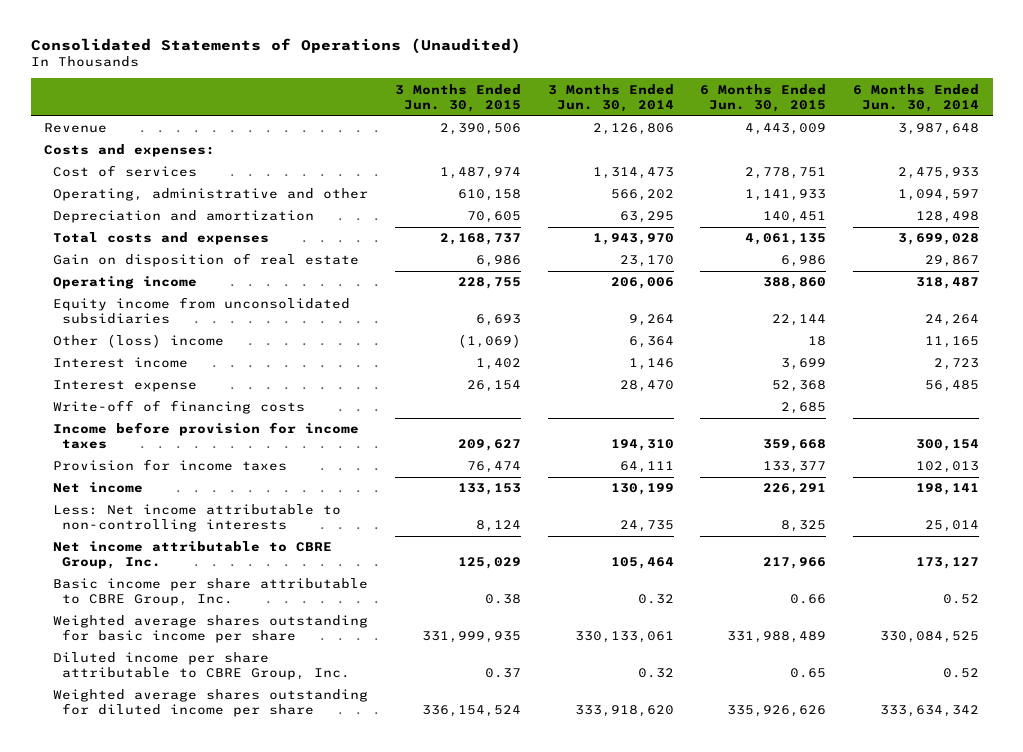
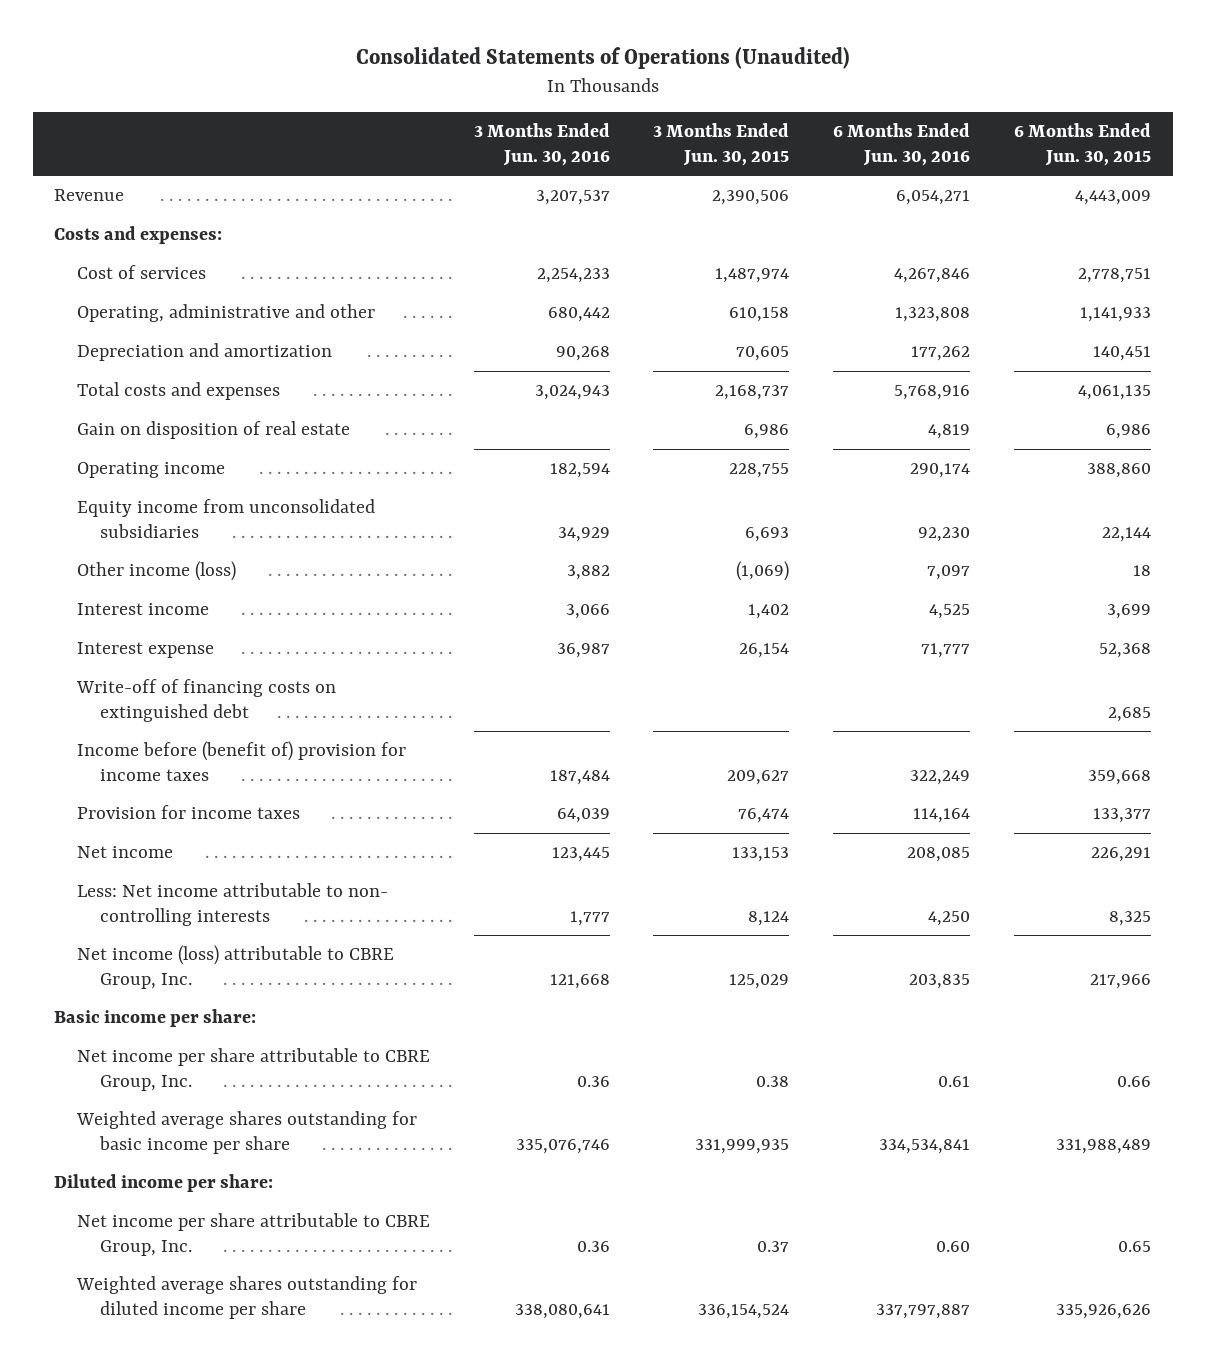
[547,83,674,112] 3 Months Ended Jun. 30, 2014 -> none
[853,83,980,112] 6 Months Ended Jun. 30, 2014 -> none
none -> [473,123,610,166] 3 Months Ended Jun. 30, 2016
none -> [833,123,971,166] 6 Months Ended Jun. 30, 2016
[52,334,224,349] Other (loss) income -> [77,561,237,582] Other income (loss)
[52,400,305,415] Write-off of financing costs -> [76,679,337,722] Write-off of financing costs on extinguished debt
[52,422,359,450] Income before provision for income taxes -> [77,741,407,781] Income before (benefit of) provision for income taxes
[52,504,341,533] Less: Net income attributable to non-controlling interests -> [77,883,389,926] Less: Net income attributable to non- controlling interests
[52,541,332,570] Net income attributable to CBRE Group, Inc. -> [77,945,395,989] Net income (loss) attributable to CBRE Group, Inc.
none -> [54,1009,257,1028] Basic income per share:
[52,578,368,607] Basic income per share attributable to CBRE Group, Inc. -> [77,1048,431,1091] Net income per share attributable to CBRE Group, Inc.
none -> [54,1174,274,1193] Diluted income per share:
[52,652,350,681] Diluted income per share attributable to CBRE Group, Inc. -> [77,1213,431,1256] Net income per share attributable to CBRE Group, Inc.

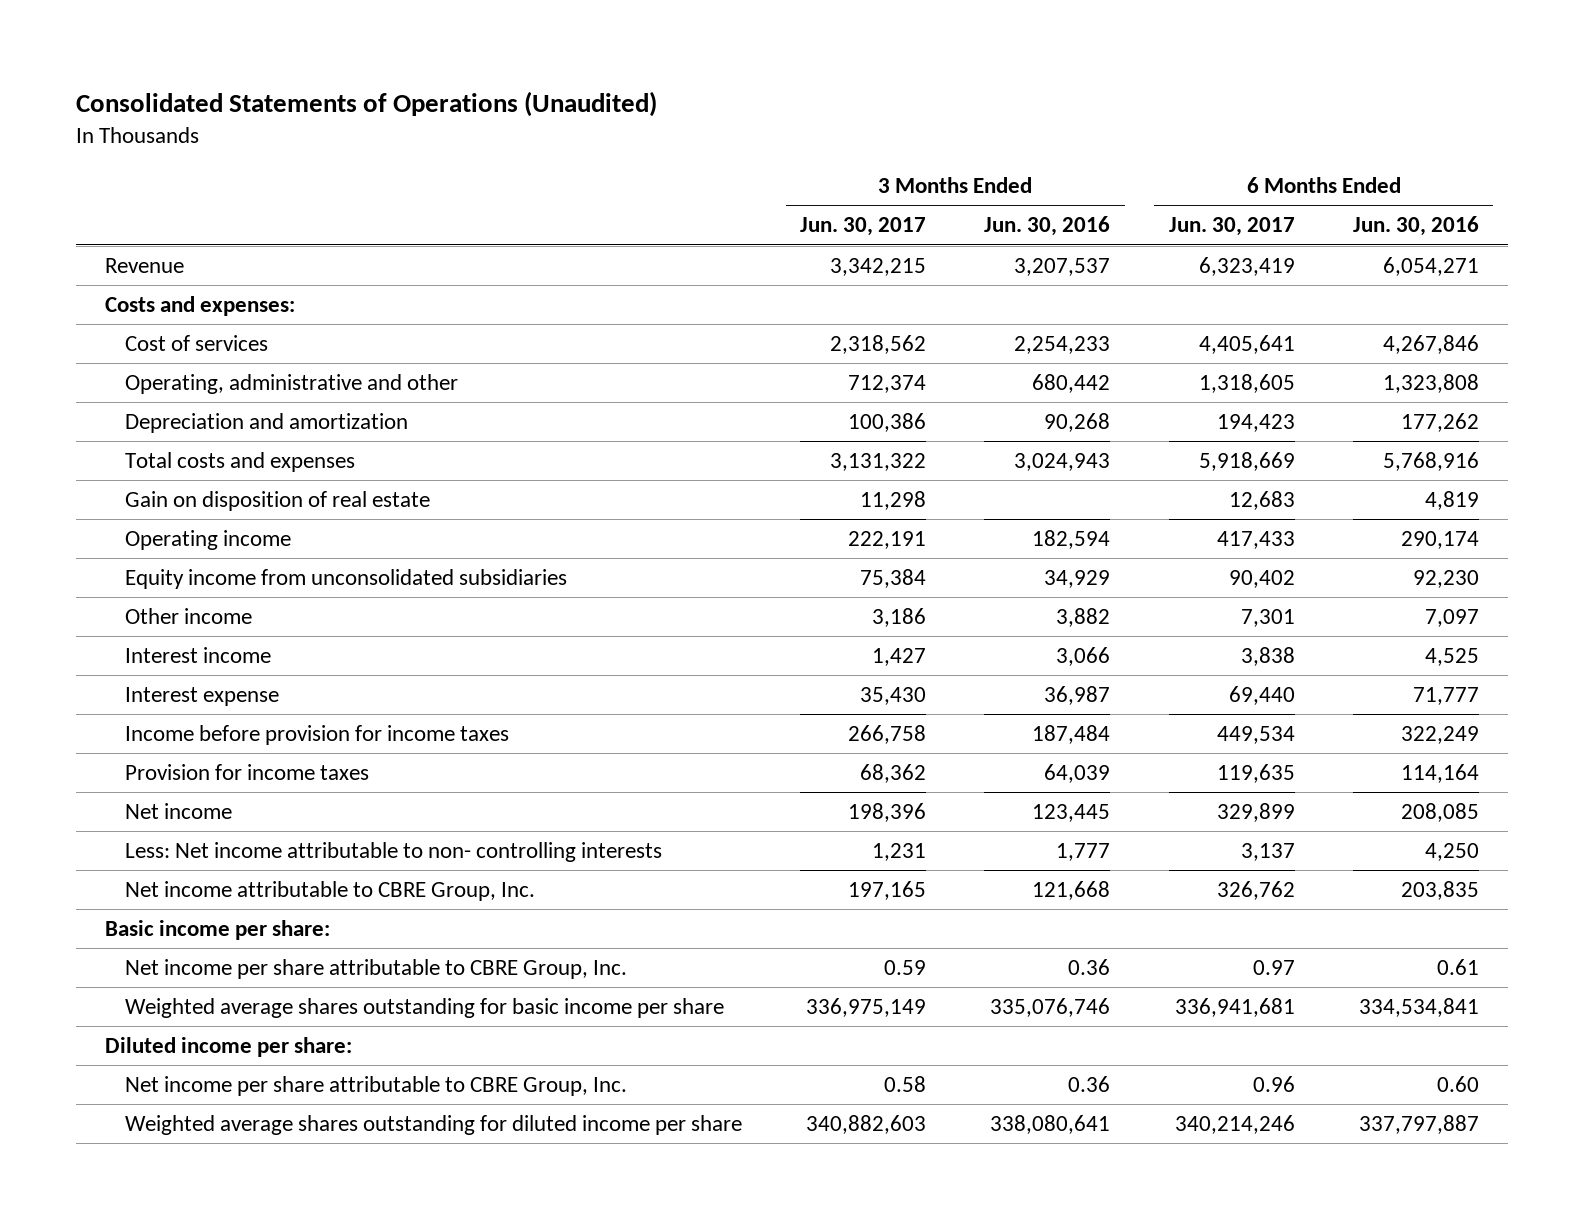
[653,123,790,166] 3 Months Ended Jun. 30, 2015 -> none
[1013,123,1151,166] 6 Months Ended Jun. 30, 2015 -> none
none -> [800,217,927,237] Jun. 30, 2017
none -> [1168,217,1295,237] Jun. 30, 2017
[77,561,237,582] Other income (loss) -> [124,608,252,625] Other income
[76,679,337,722] Write-off of financing costs on extinguished debt -> none
[77,741,407,781] Income before (benefit of) provision for income taxes -> [124,725,509,746] Income before provision for income taxes
[77,945,395,989] Net income (loss) attributable to CBRE Group, Inc. -> [124,881,535,902] Net income attributable to CBRE Group, Inc.

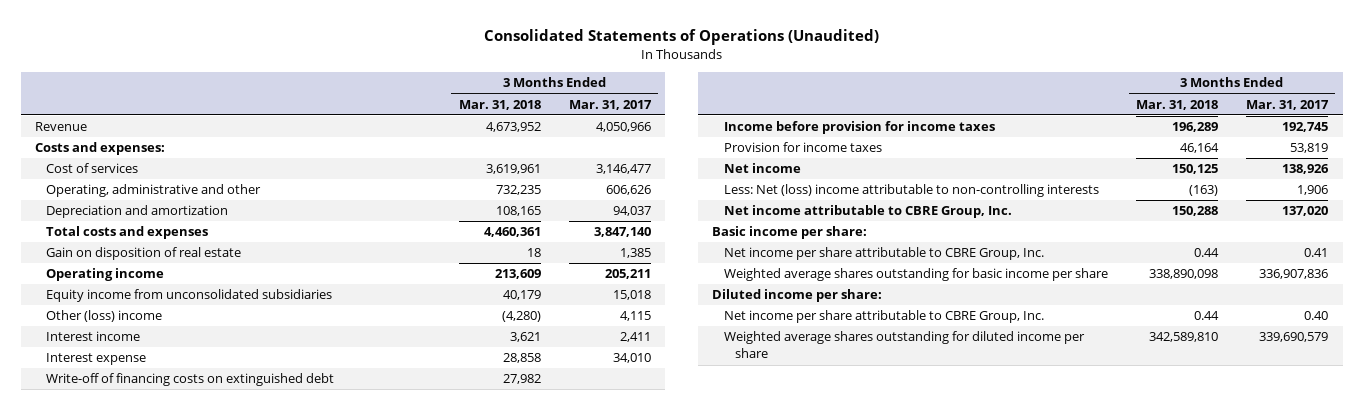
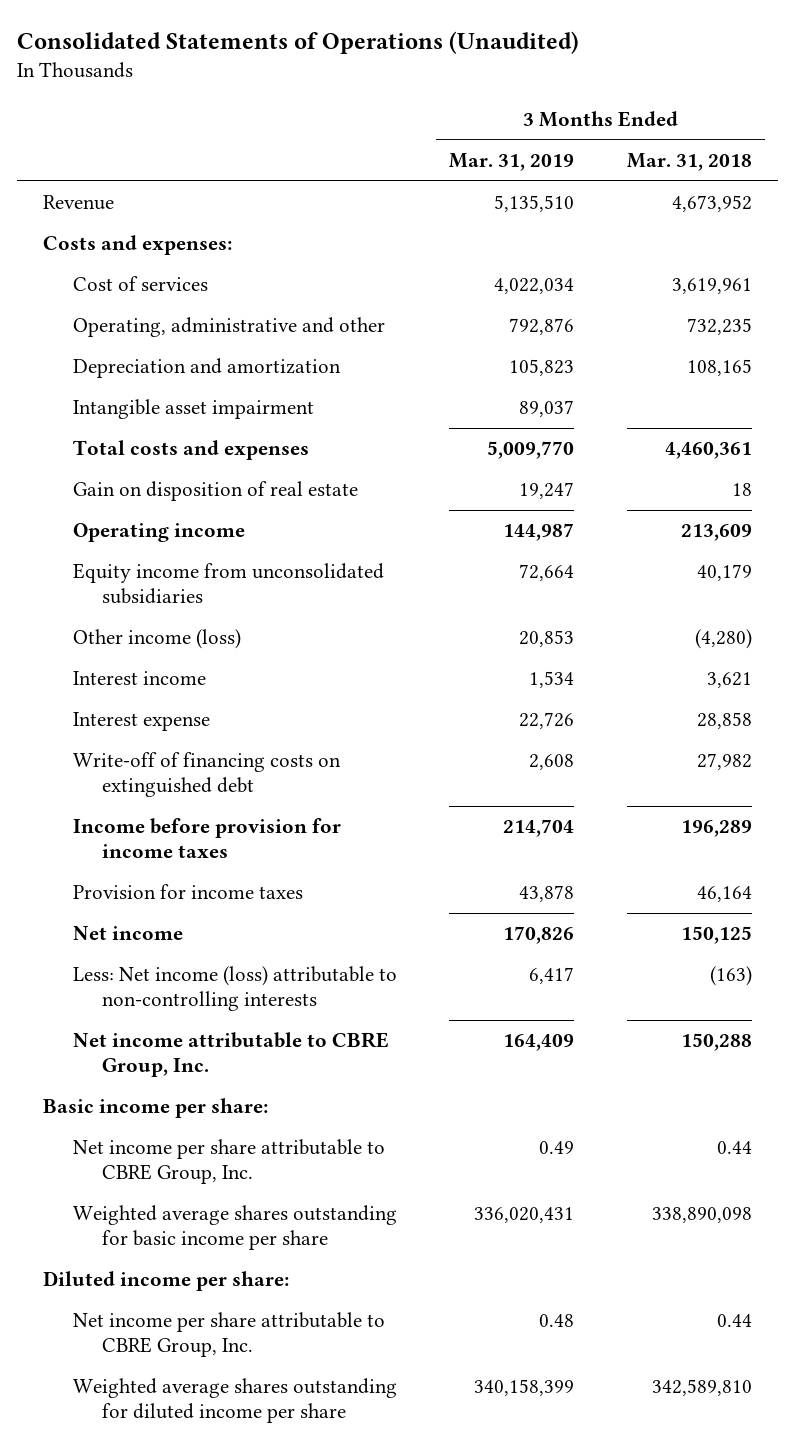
[568,99,652,110] Mar. 31, 2017 -> none
none -> [449,153,575,172] Mar. 31, 2019
none -> [72,399,314,420] Intangible asset impairment
[46,310,163,323] Other (loss) income -> [72,629,241,650] Other income (loss)
[723,184,1099,198] Less: Net (loss) income attributable to non-controlling interests -> [72,966,397,1012] Less: Net income (loss) attributable to non-controlling interests

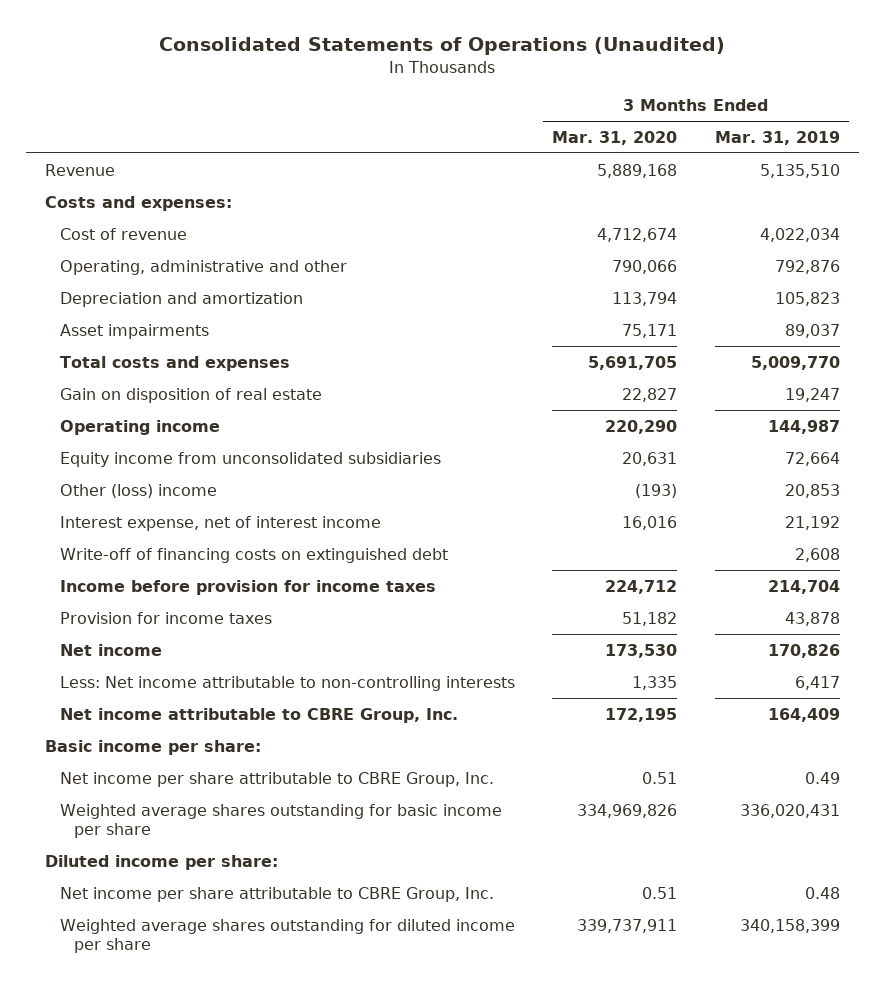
[627,153,753,172] Mar. 31, 2018 -> none
none -> [552,130,678,145] Mar. 31, 2020
[72,276,208,292] Cost of services -> [59,227,187,240] Cost of revenue
[72,399,314,420] Intangible asset impairment -> [59,323,209,339] Asset impairments
[72,671,206,686] Interest income -> none
[72,712,210,732] Interest expense -> none
[72,629,241,650] Other income (loss) -> [59,483,217,498] Other (loss) income
none -> [59,515,381,531] Interest expense, net of interest income
[72,966,397,1012] Less: Net income (loss) attributable to non-controlling interests -> [59,675,515,691] Less: Net income attributable to non-controlling interests

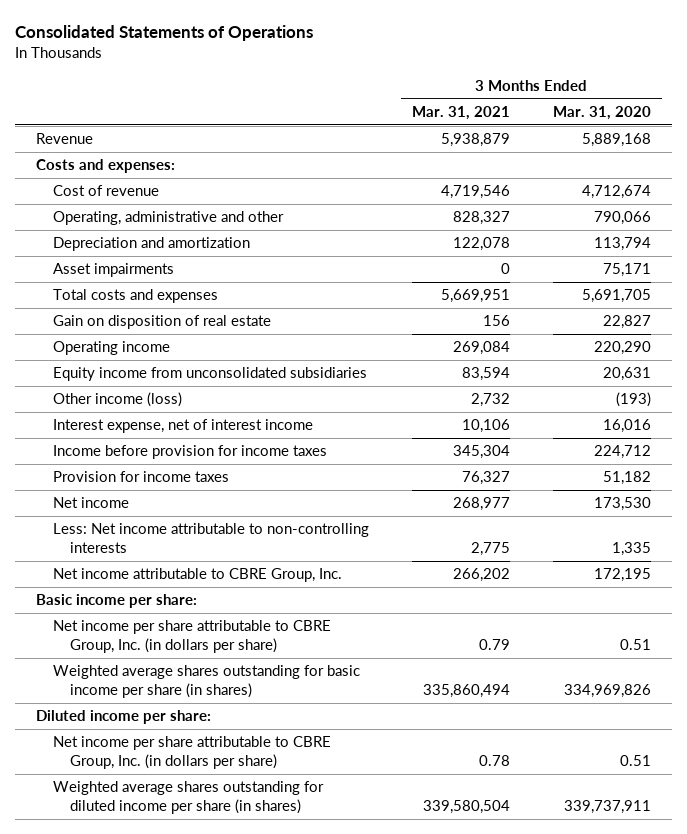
[159,37,726,56] Consolidated Statements of Operations (Unaudited) -> [14,24,313,41] Consolidated Statements of Operations
[714,130,840,145] Mar. 31, 2019 -> none
none -> [411,106,510,121] Mar. 31, 2021
[59,483,217,498] Other (loss) income -> [53,392,183,408] Other income (loss)
[59,547,448,563] Write-off of financing costs on extinguished debt -> none
[59,771,494,787] Net income per share attributable to CBRE Group, Inc. -> [53,620,332,654] Net income per share attributable to CBRE Group, Inc. (in dollars per share)
[59,803,502,839] Weighted average shares outstanding for basic income per share -> [53,665,361,699] Weighted average shares outstanding for basic income per share (in shares)
[59,886,494,902] Net income per share attributable to CBRE Group, Inc. -> [53,736,332,770] Net income per share attributable to CBRE Group, Inc. (in dollars per share)
[59,918,515,954] Weighted average shares outstanding for diluted income per share -> [53,781,325,815] Weighted average shares outstanding for diluted income per share (in shares)

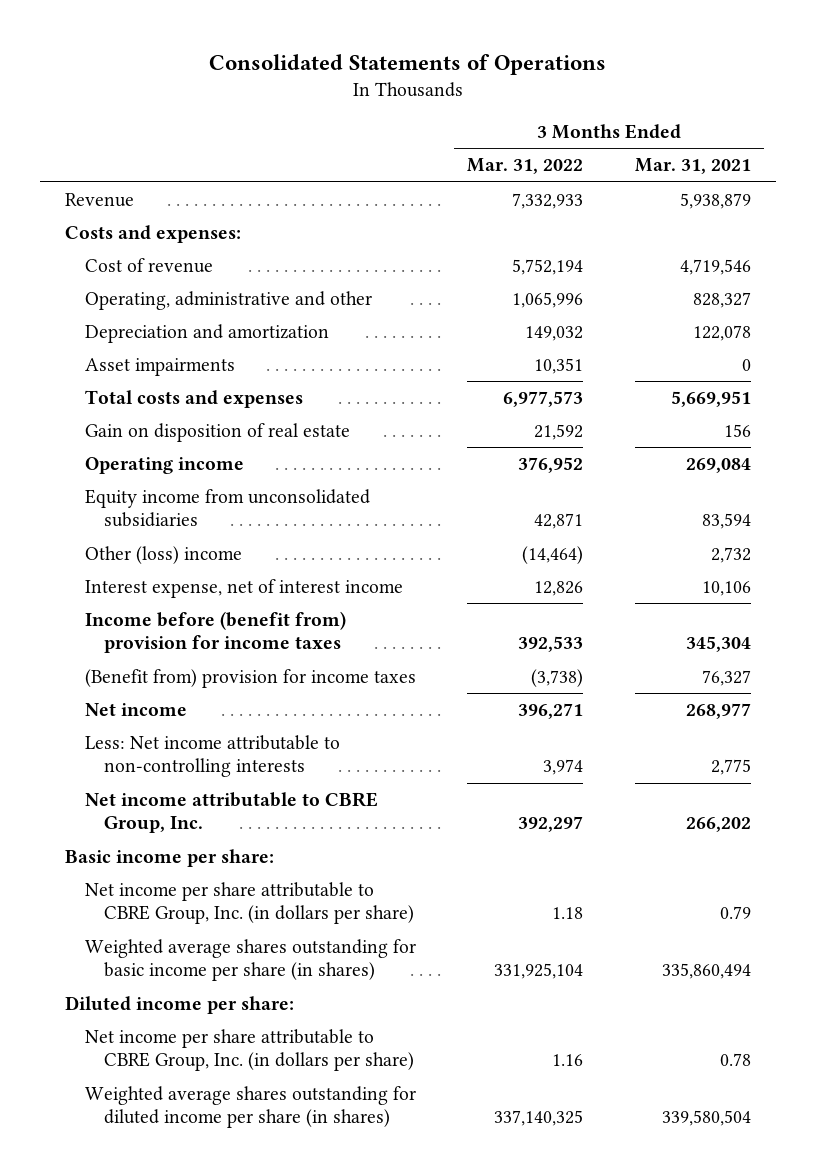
[552,106,651,121] Mar. 31, 2020 -> none
none -> [467,158,584,175] Mar. 31, 2022
[53,392,183,408] Other income (loss) -> [84,545,242,564] Other (loss) income
[53,445,328,460] Income before provision for income taxes -> [84,610,346,654] Income before (benefit from) provision for income taxes
[53,471,230,483] Provision for income taxes -> [84,668,416,688] (Benefit from) provision for income taxes

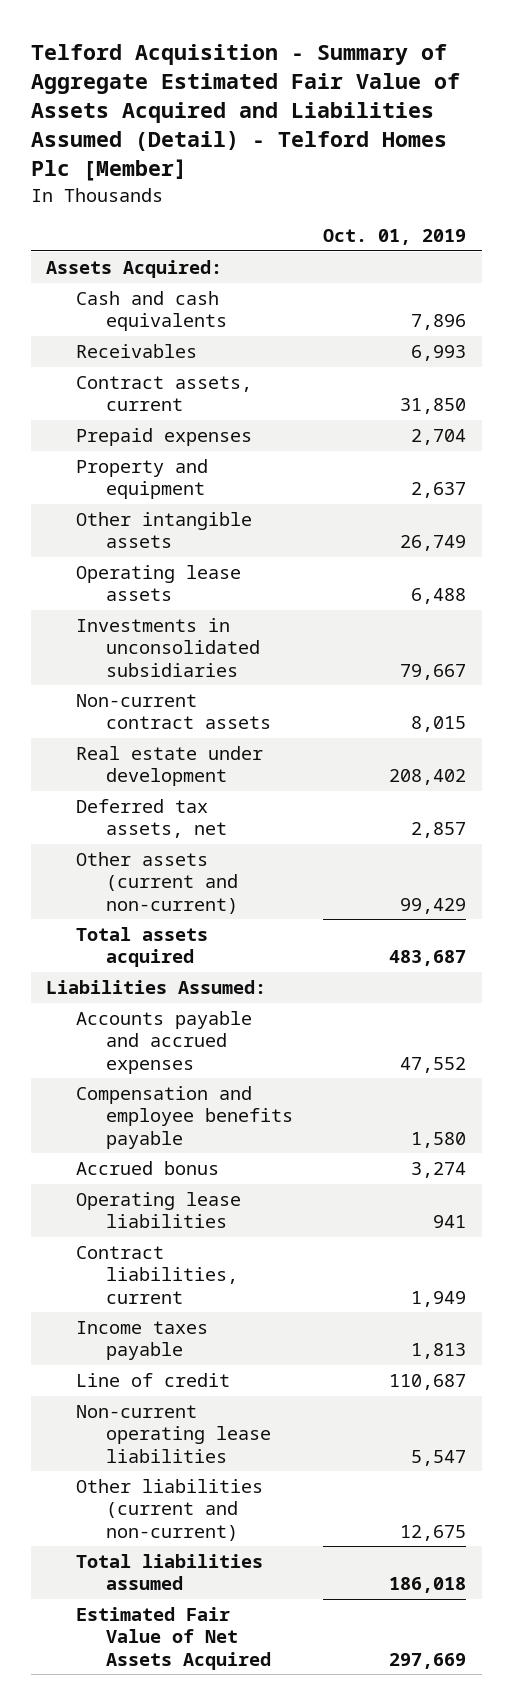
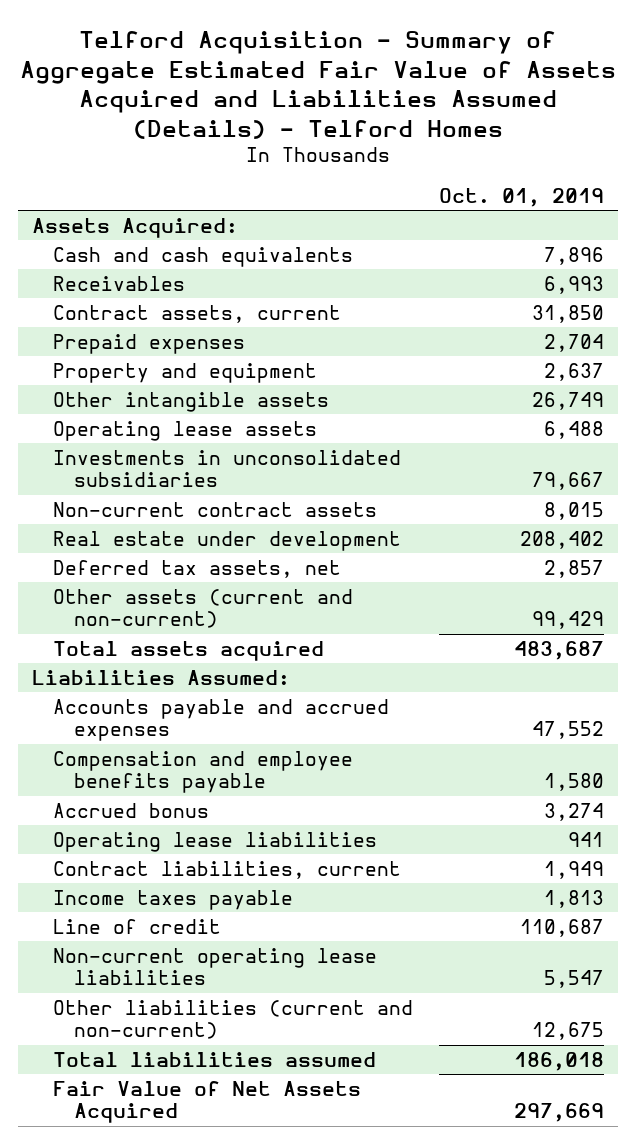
[31,44,461,182] Telford Acquisition - Summary of Aggregate Estimated Fair Value of Assets Acquired and Liabilities Assumed (Detail) - Telford Homes Plc [Member] -> [20,31,617,139] Telford Acquisition - Summary of Aggregate Estimated Fair Value of Assets Acquired and Liabilities Assumed (Details) - Telford Homes
[76,1606,271,1670] Estimated Fair Value of Net Assets Acquired -> [52,1080,361,1124] Fair Value of Net Assets Acquired

